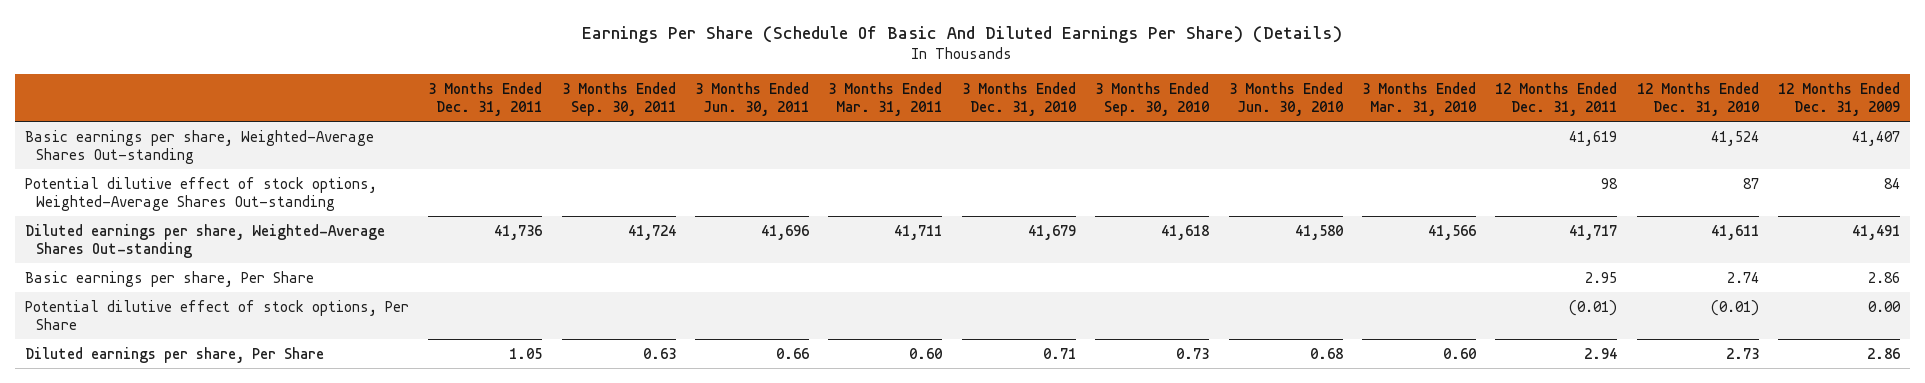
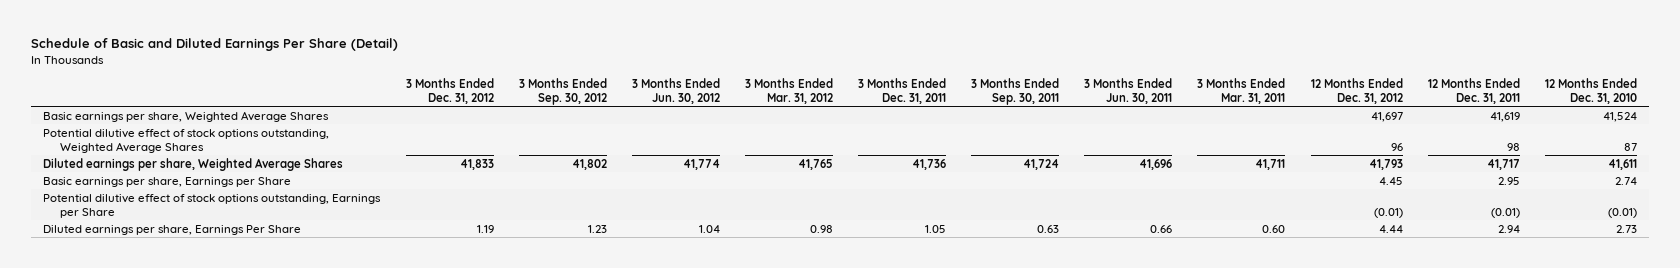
[582,25,1343,43] Earnings Per Share (Schedule Of Basic And Diluted Earnings Per Share) (Details) -> [30,38,398,52] Schedule of Basic and Diluted Earnings Per Share (Detail)
[961,81,1076,116] 3 Months Ended Dec. 31, 2010 -> none
[1095,81,1210,116] 3 Months Ended Sep. 30, 2010 -> none
[1228,81,1343,116] 3 Months Ended Jun. 30, 2010 -> none
[1361,81,1476,116] 3 Months Ended Mar. 31, 2010 -> none
[1778,81,1901,116] 12 Months Ended Dec. 31, 2009 -> none
none -> [405,77,494,104] 3 Months Ended Dec. 31, 2012
none -> [518,77,607,105] 3 Months Ended Sep. 30, 2012
none -> [631,77,720,104] 3 Months Ended Jun. 30, 2012
none -> [744,77,833,104] 3 Months Ended Mar. 31, 2012
none -> [1310,77,1403,104] 12 Months Ended Dec. 31, 2012
[24,129,374,164] Basic earnings per share, Weighted-Average Shares Out-standing -> [43,110,330,122] Basic earnings per share, Weighted Average Shares
[24,176,377,211] Potential dilutive effect of stock options, Weighted-Average Shares Out-standing -> [43,128,330,153] Potential dilutive effect of stock options outstanding, Weighted Average Shares
[24,223,385,258] Diluted earnings per share, Weighted-Average Shares Out-standing -> [43,157,344,171] Diluted earnings per share, Weighted Average Shares
[24,270,314,287] Basic earnings per share, Per Share -> [43,176,292,187] Basic earnings per share, Earnings per Share
[24,299,409,330] Potential dilutive effect of stock options, Per Share -> [43,193,382,218] Potential dilutive effect of stock options outstanding, Earnings per Share
[24,346,324,363] Diluted earnings per share, Per Share -> [43,224,302,235] Diluted earnings per share, Earnings Per Share

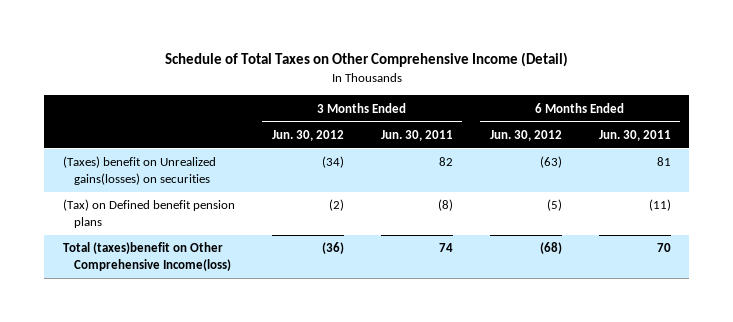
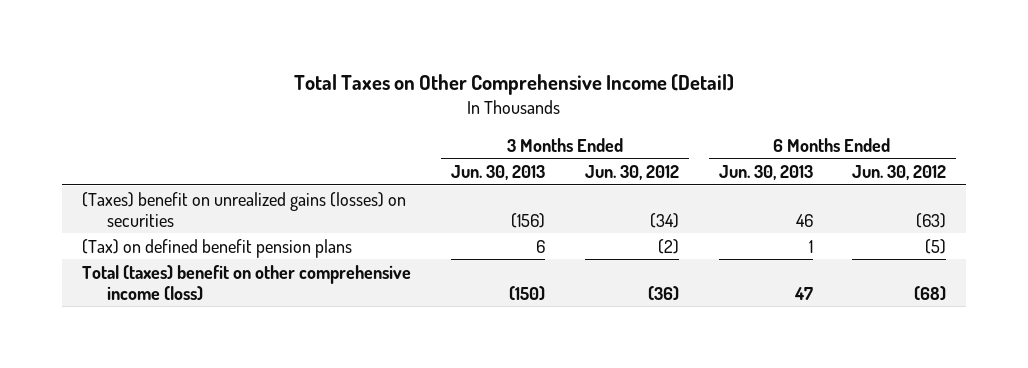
[164,52,568,68] Schedule of Total Taxes on Other Comprehensive Income (Detail) -> [294,74,735,96] Total Taxes on Other Comprehensive Income (Detail)
[380,129,453,141] Jun. 30, 2011 -> none
[598,129,671,141] Jun. 30, 2011 -> none
none -> [450,165,545,181] Jun. 30, 2013
none -> [718,165,813,181] Jun. 30, 2013
[62,156,216,185] (Taxes) benefit on Unrealized gains(losses) on securities -> [82,191,407,227] (Taxes) benefit on unrealized gains (losses) on securities
[62,199,235,228] (Tax) on Defined benefit pension plans -> [82,238,353,258] (Tax) on defined benefit pension plans
[62,242,232,271] Total (taxes)benefit on Other Comprehensive Income(loss) -> [82,264,412,301] Total (taxes) benefit on other comprehensive income (loss)

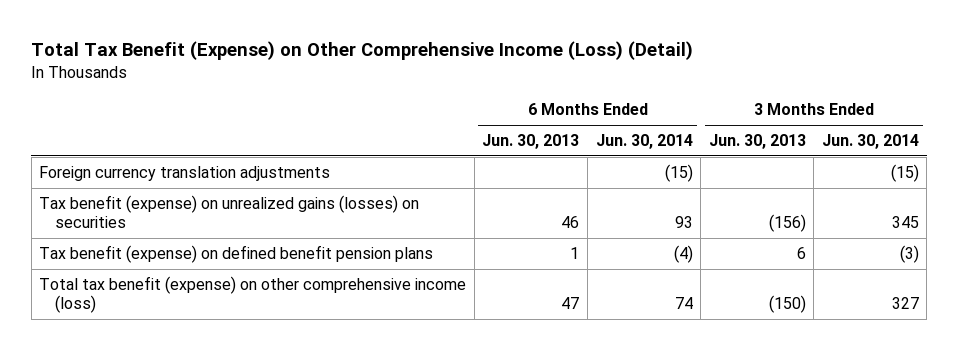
[294,74,735,96] Total Taxes on Other Comprehensive Income (Detail) -> [31,41,694,61] Total Tax Benefit (Expense) on Other Comprehensive Income (Loss) (Detail)
[584,165,679,181] Jun. 30, 2012 -> none
[852,165,947,181] Jun. 30, 2012 -> none
none -> [595,134,693,150] Jun. 30, 2014
none -> [821,134,919,150] Jun. 30, 2014
none -> [39,166,331,182] Foreign currency translation adjustments
[82,191,407,227] (Taxes) benefit on unrealized gains (losses) on securities -> [39,195,420,229] Tax benefit (expense) on unrealized gains (losses) on securities
[82,238,353,258] (Tax) on defined benefit pension plans -> [39,245,434,264] Tax benefit (expense) on defined benefit pension plans
[82,264,412,301] Total (taxes) benefit on other comprehensive income (loss) -> [39,276,467,314] Total tax benefit (expense) on other comprehensive income (loss)

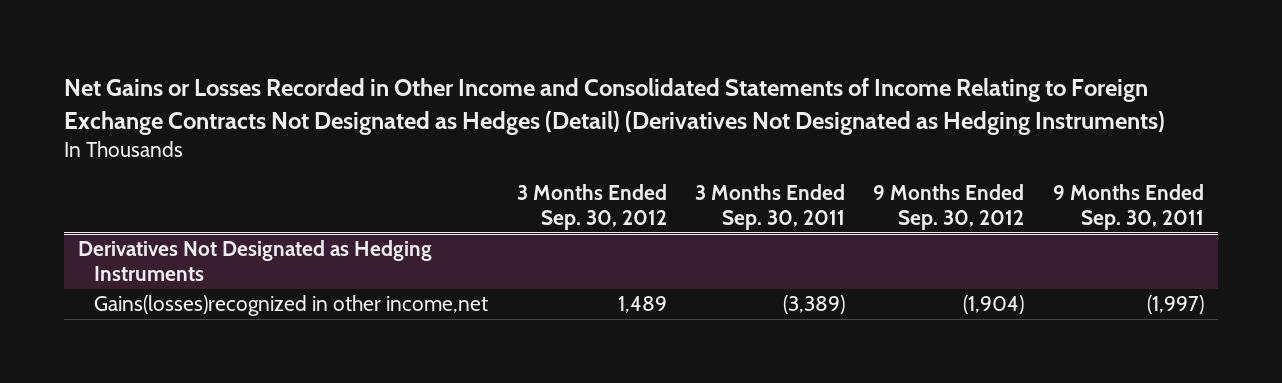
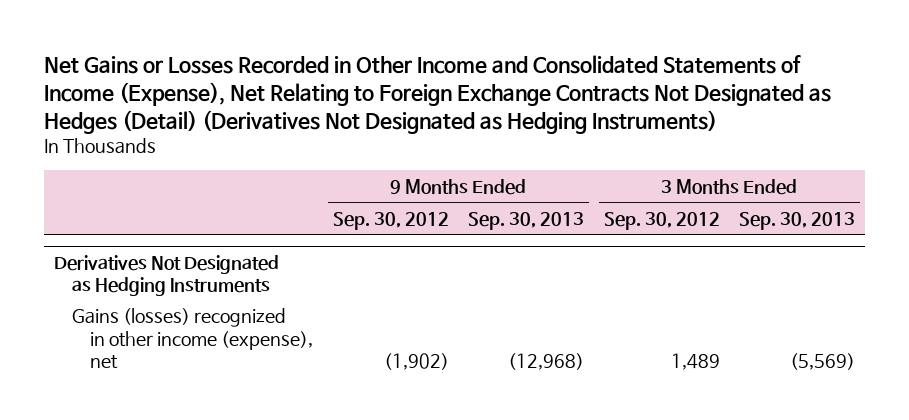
[63,78,1165,135] Net Gains or Losses Recorded in Other Income and Consolidated Statements of Income Relating to Foreign Exchange Contracts Not Designated as Hedges (Detail) (Derivatives Not Designated as Hedging Instruments) -> [44,55,832,135] Net Gains or Losses Recorded in Other Income and Consolidated Statements of Income (Expense), Net Relating to Foreign Exchange Contracts Not Designated as Hedges (Detail) (Derivatives Not Designated as Hedging Instruments)
[695,184,846,231] 3 Months Ended Sep. 30, 2011 -> none
[1052,184,1204,231] 9 Months Ended Sep. 30, 2011 -> none
none -> [468,211,585,230] Sep. 30, 2013
none -> [738,211,855,230] Sep. 30, 2013
[94,295,489,317] Gains(losses)recognized in other income,net -> [72,308,314,369] Gains (losses) recognized in other income (expense), net
[963,295,1025,315] (1,904) -> [383,352,449,370] (1,902)

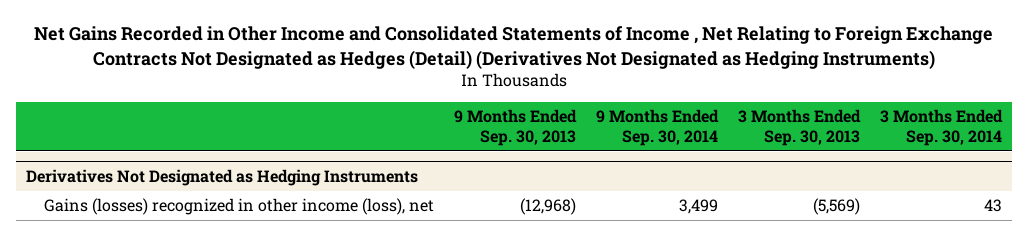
[44,55,832,135] Net Gains or Losses Recorded in Other Income and Consolidated Statements of Income (Expense), Net Relating to Foreign Exchange Contracts Not Designated as Hedges (Detail) (Derivatives Not Designated as Hedging Instruments) -> [33,26,993,69] Net Gains Recorded in Other Income and Consolidated Statements of Income , Net Relating to Foreign Exchange Contracts Not Designated as Hedges (Detail) (Derivatives Not Designated as Hedging Instruments)
[332,211,449,230] Sep. 30, 2012 -> none
[603,211,720,230] Sep. 30, 2012 -> none
none -> [595,109,719,146] 9 Months Ended Sep. 30, 2014
none -> [879,109,1003,146] 3 Months Ended Sep. 30, 2014
[72,308,314,369] Gains (losses) recognized in other income (expense), net -> [43,198,434,216] Gains (losses) recognized in other income (loss), net

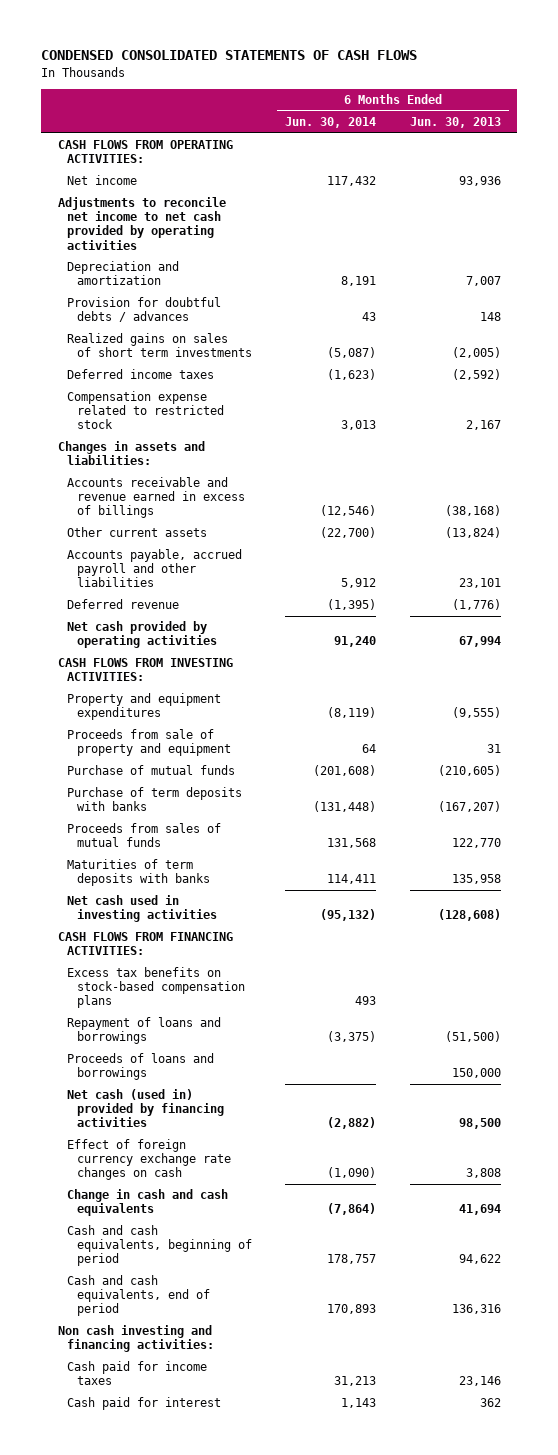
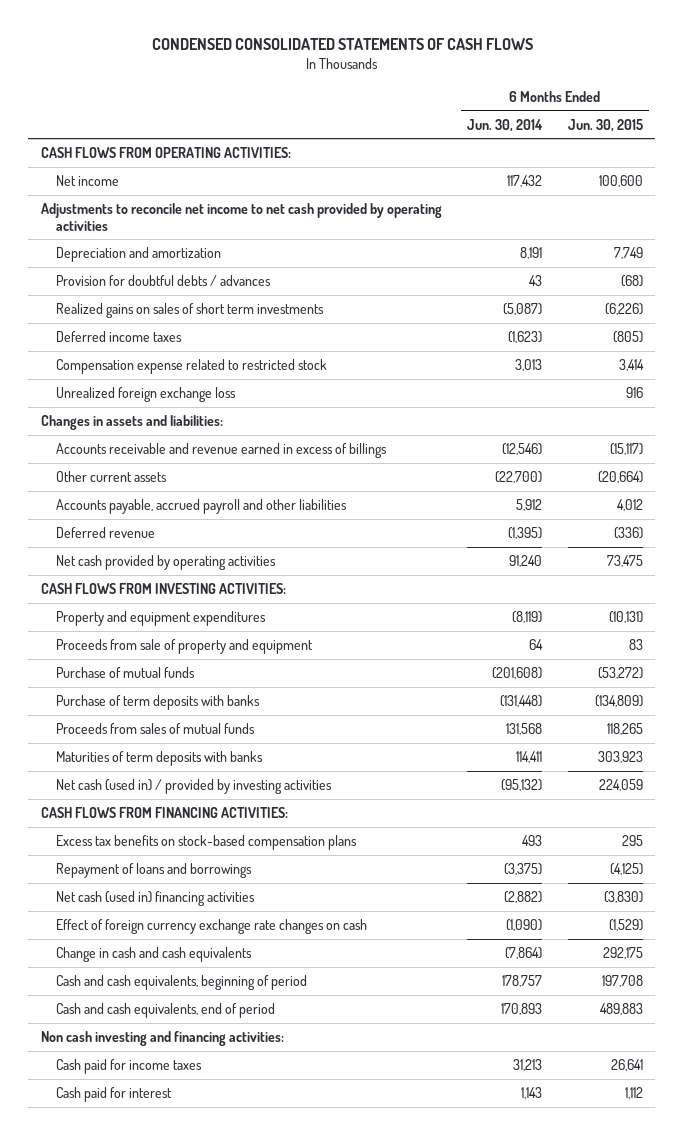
[409,117,501,129] Jun. 30, 2013 -> none
none -> [567,118,643,132] Jun. 30, 2015
none -> [55,386,236,402] Unrealized foreign exchange loss
[67,895,217,923] Net cash used in investing activities -> [55,778,332,794] Net cash (used in) / provided by investing activities
[67,1053,215,1081] Proceeds of loans and borrowings -> none
[67,1089,224,1128] Net cash (used in) provided by financing activities -> [55,890,255,906] Net cash (used in) financing activities

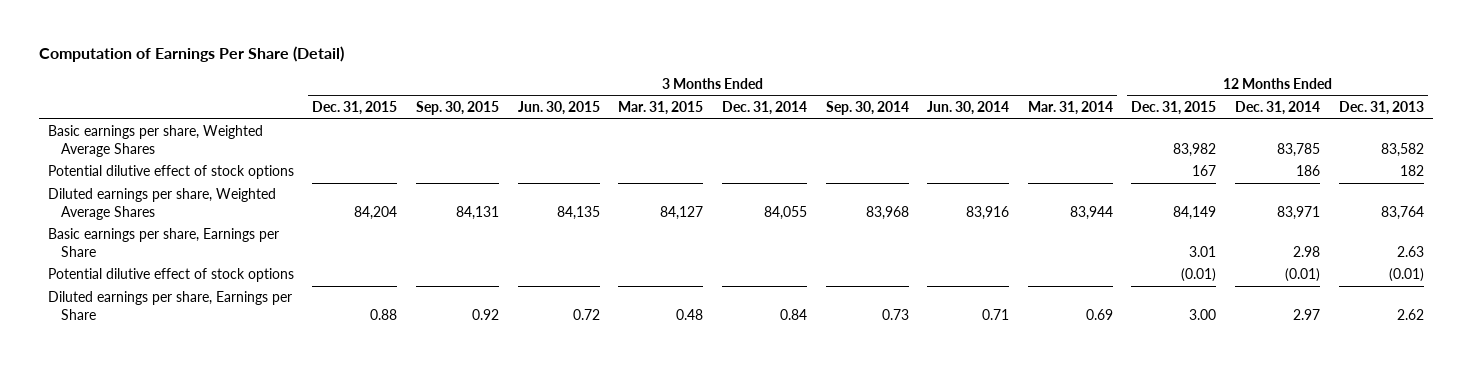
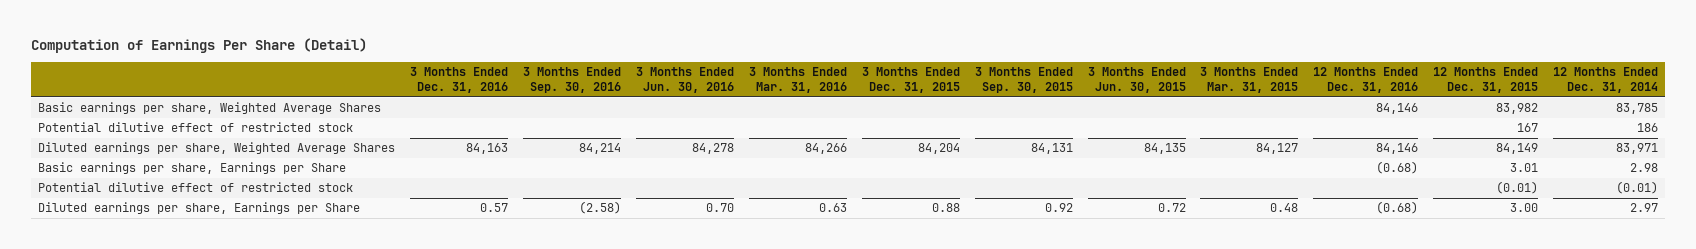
[721,101,807,116] Dec. 31, 2014 -> none
[825,101,909,116] Sep. 30, 2014 -> none
[927,101,1010,116] Jun. 30, 2014 -> none
[1027,101,1113,116] Mar. 31, 2014 -> none
[1338,101,1424,116] Dec. 31, 2013 -> none
none -> [410,66,509,94] 3 Months Ended Dec. 31, 2016
none -> [523,66,622,94] 3 Months Ended Sep. 30, 2016
none -> [636,66,735,94] 3 Months Ended Jun. 30, 2016
none -> [748,66,847,94] 3 Months Ended Mar. 31, 2016
none -> [1313,66,1419,94] 12 Months Ended Dec. 31, 2016
[47,165,294,180] Potential dilutive effect of stock options -> [38,122,354,133] Potential dilutive effect of restricted stock
[47,268,294,283] Potential dilutive effect of stock options -> [38,182,354,193] Potential dilutive effect of restricted stock

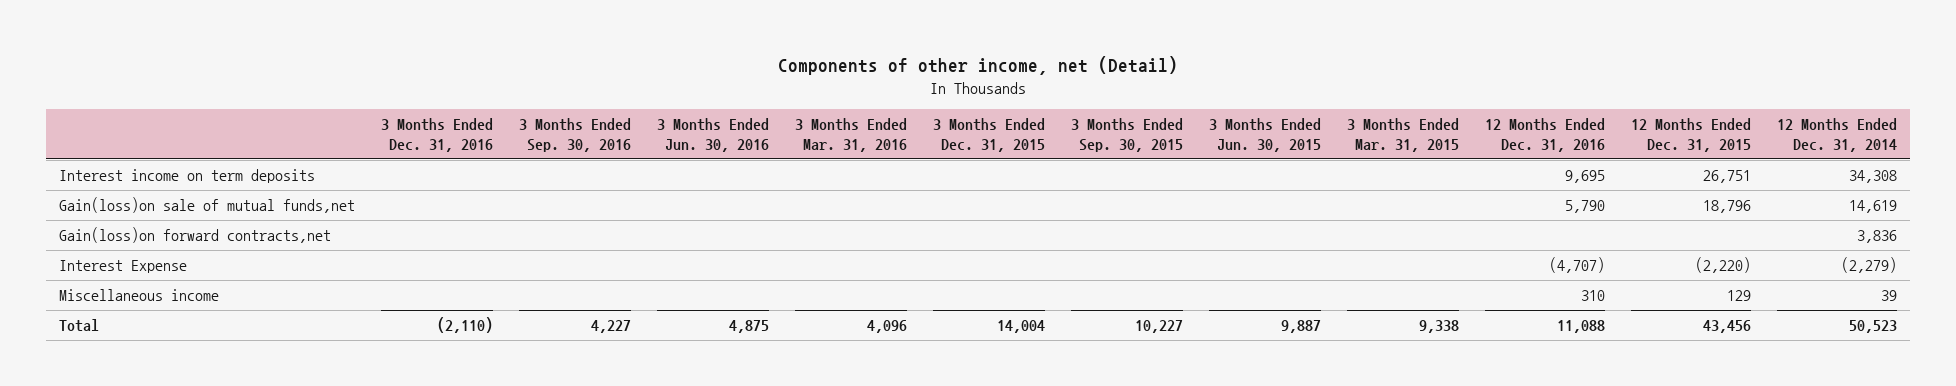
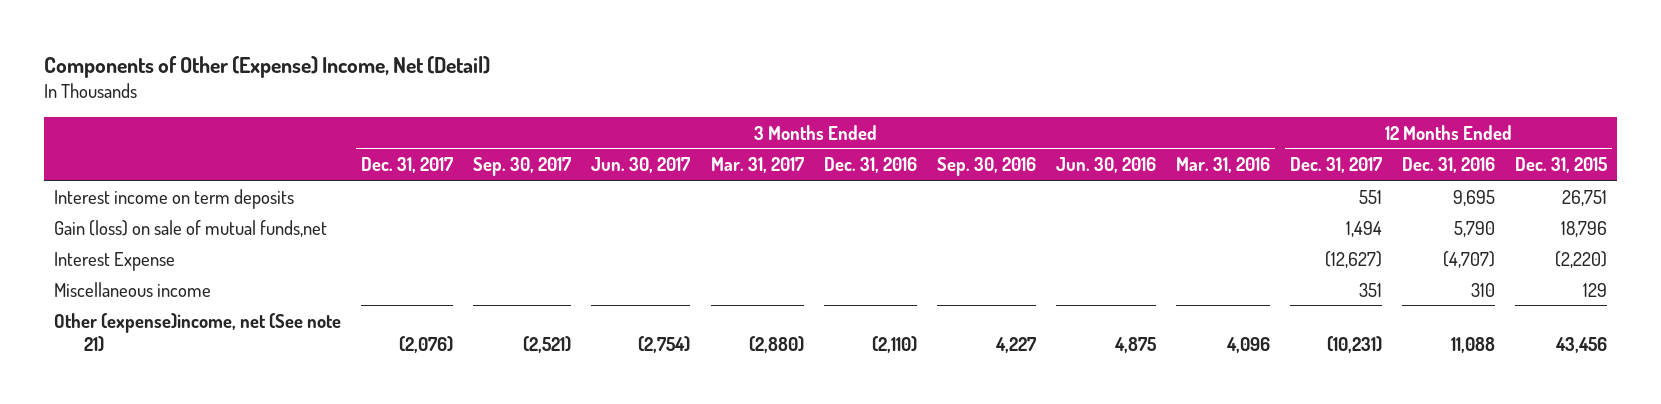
[777,55,1178,75] Components of other income, net (Detail) -> [43,56,490,79] Components of Other (Expense) Income, Net (Detail)
[932,118,1045,152] 3 Months Ended Dec. 31, 2015 -> none
[1070,118,1183,152] 3 Months Ended Sep. 30, 2015 -> none
[1208,118,1321,152] 3 Months Ended Jun. 30, 2015 -> none
[1346,118,1459,152] 3 Months Ended Mar. 31, 2015 -> none
[1776,118,1897,152] 12 Months Ended Dec. 31, 2014 -> none
none -> [361,157,454,174] Dec. 31, 2017
none -> [473,157,572,177] Sep. 30, 2017
none -> [591,157,691,174] Jun. 30, 2017
none -> [710,157,804,174] Mar. 31, 2017
none -> [1290,157,1383,174] Dec. 31, 2017
[58,227,331,244] Gain(loss)on forward contracts,net -> none
[58,197,355,214] Gain(loss)on sale of mutual funds,net -> [54,219,328,237] Gain (loss) on sale of mutual funds,net
[58,319,99,333] Total -> [54,312,342,353] Other (expense)income, net (See note 21)

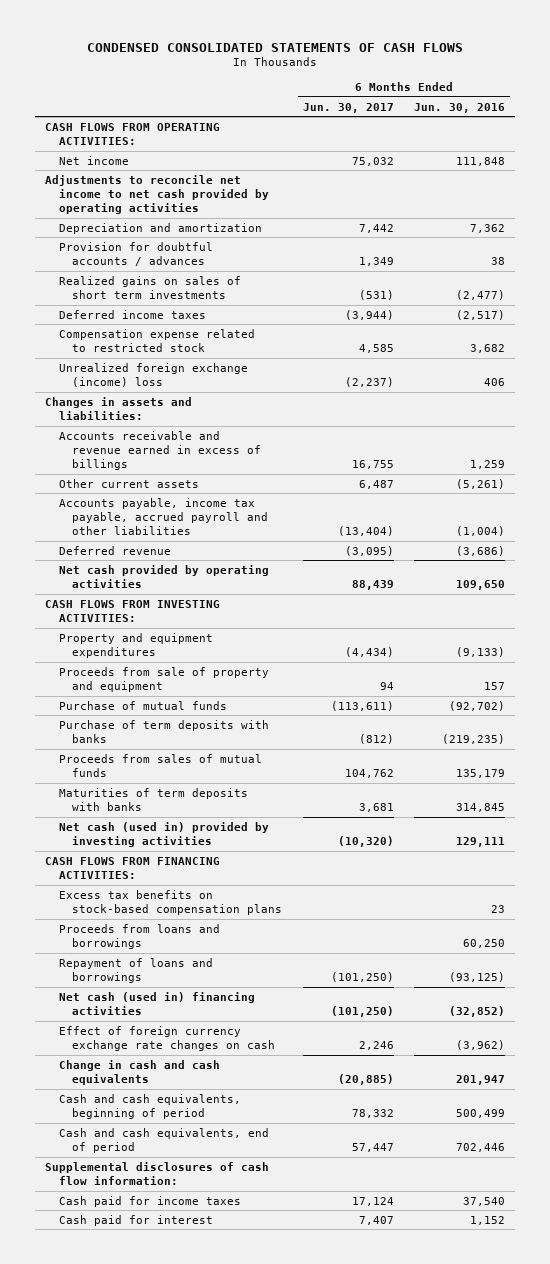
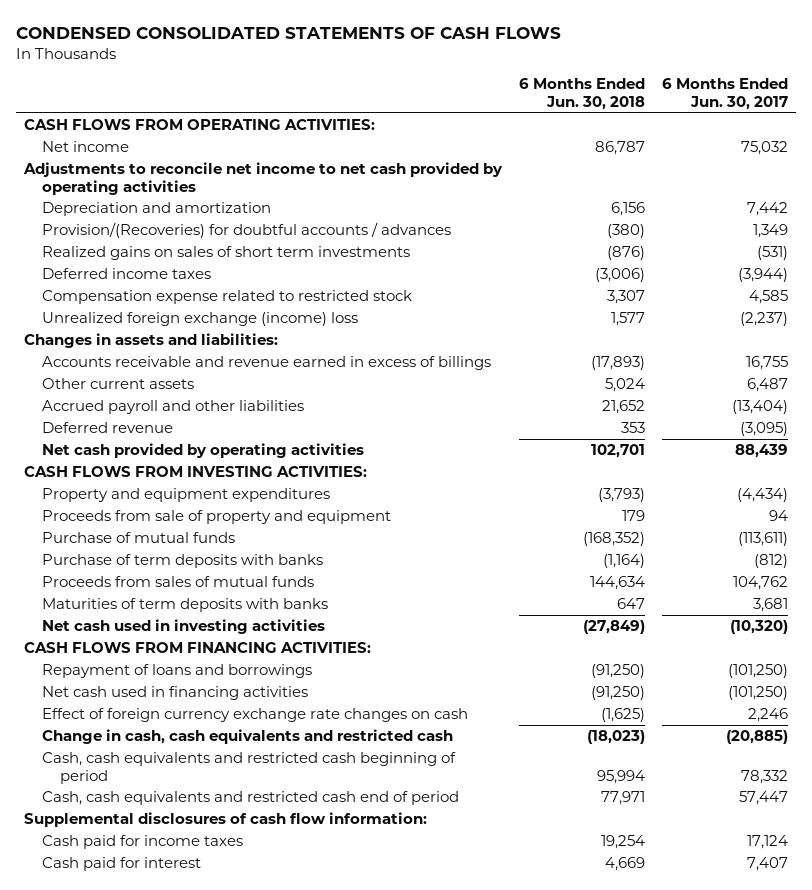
[413,102,505,113] Jun. 30, 2016 -> none
none -> [518,78,645,111] 6 Months Ended Jun. 30, 2018
[58,241,213,266] Provision for doubtful accounts / advances -> [41,222,451,239] Provision/(Recoveries) for doubtful accounts / advances
[58,497,269,536] Accounts payable, income tax payable, accrued payroll and other liabilities -> [41,400,304,415] Accrued payroll and other liabilities
[58,821,269,847] Net cash (used in) provided by investing activities -> [41,619,325,635] Net cash used in investing activities
[58,889,283,915] Excess tax benefits on stock-based compensation plans -> none
[58,923,220,949] Proceeds from loans and borrowings -> none
[58,991,255,1015] Net cash (used in) financing activities -> [41,686,308,701] Net cash used in financing activities
[58,1059,220,1085] Change in cash and cash equivalents -> [41,729,453,745] Change in cash, cash equivalents and restricted cash
[58,1093,241,1119] Cash and cash equivalents, beginning of period -> [41,752,456,784] Cash, cash equivalents and restricted cash beginning of period
[58,1127,269,1153] Cash and cash equivalents, end of period -> [41,791,459,806] Cash, cash equivalents and restricted cash end of period

